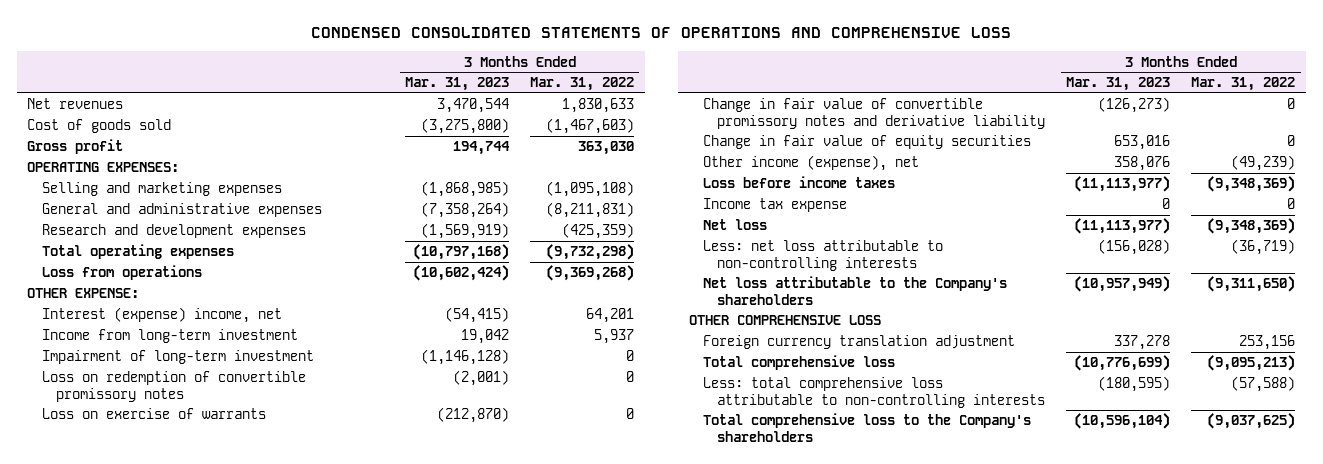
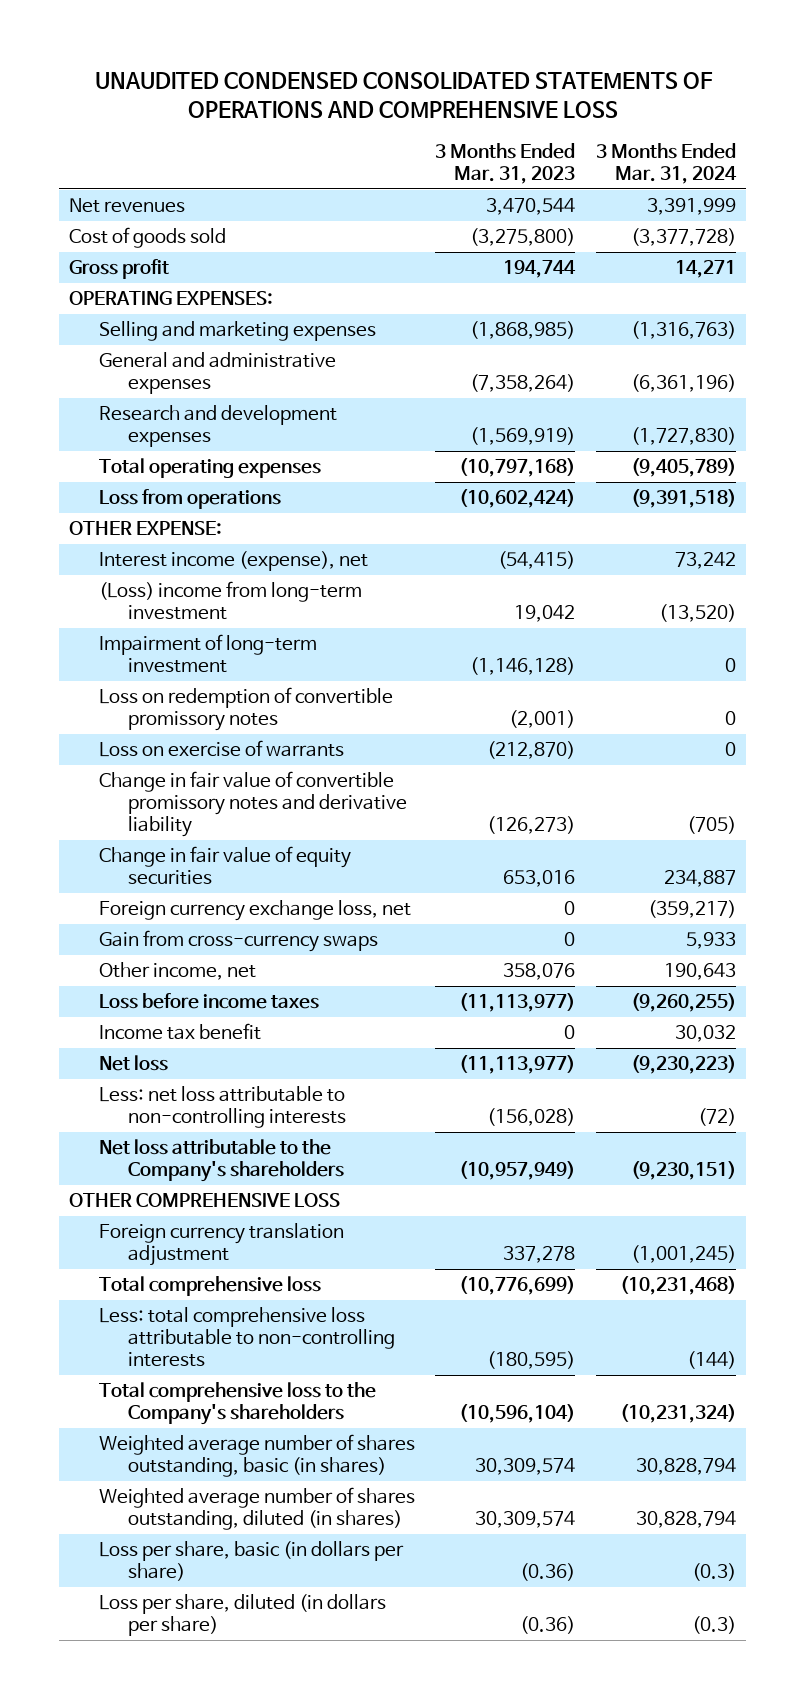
[311,26,1012,38] CONDENSED CONSOLIDATED STATEMENTS OF OPERATIONS AND COMPREHENSIVE LOSS -> [94,72,713,119] UNAUDITED CONDENSED CONSOLIDATED STATEMENTS OF OPERATIONS AND COMPREHENSIVE LOSS
[530,77,635,92] Mar. 31, 2022 -> none
none -> [595,143,737,185] 3 Months Ended Mar. 31, 2024
[41,307,282,324] Interest (expense) income, net -> [98,551,368,572] Interest income (expense), net
[41,329,298,344] Income from long-term investment -> [98,581,362,621] (Loss) income from long-term investment
none -> [98,900,411,922] Foreign currency exchange loss, net
none -> [98,930,378,953] Gain from cross-currency swaps
[703,155,920,172] Other income (expense), net -> [98,962,256,981] Other income, net
[703,198,848,213] Income tax expense -> [98,1023,261,1041] Income tax benefit
none -> [98,1434,415,1478] Weighted average number of shares outstanding, basic (in shares)
none -> [98,1487,415,1531] Weighted average number of shares outstanding, diluted (in shares)
none -> [98,1541,404,1582] Loss per share, basic (in dollars per share)
none -> [98,1594,386,1637] Loss per share, diluted (in dollars per share)

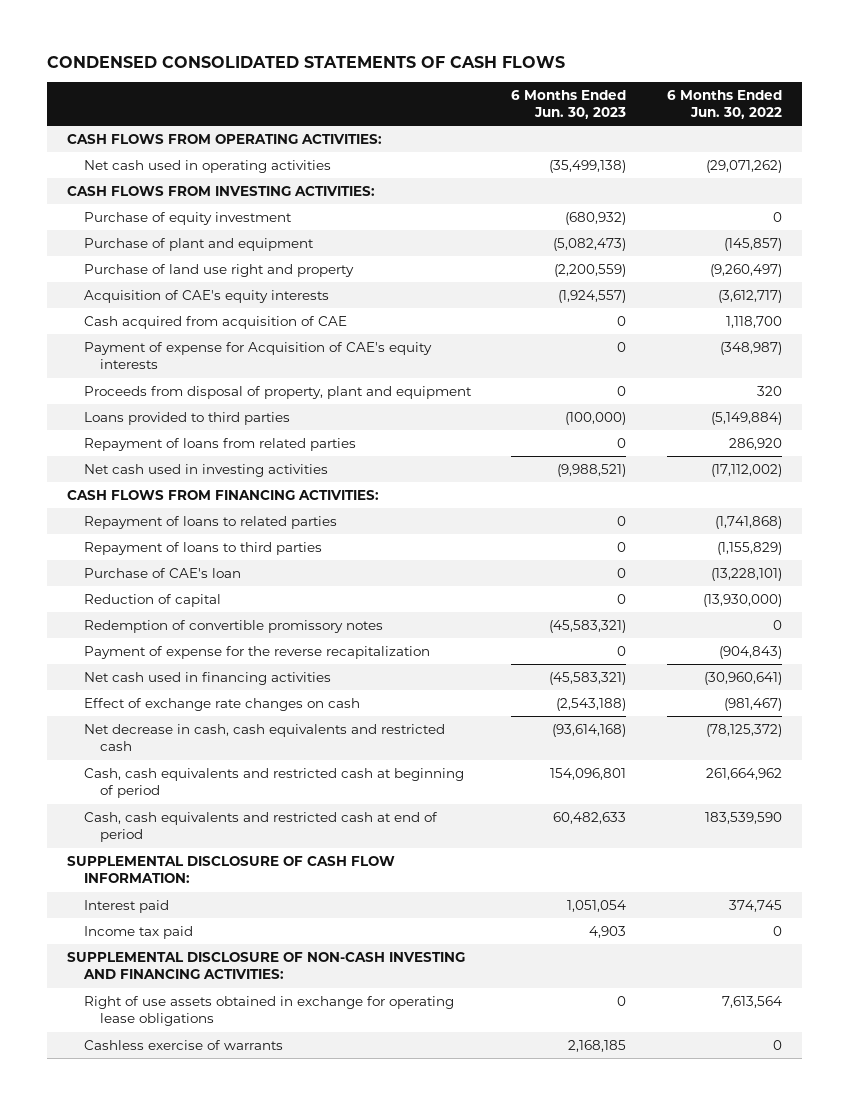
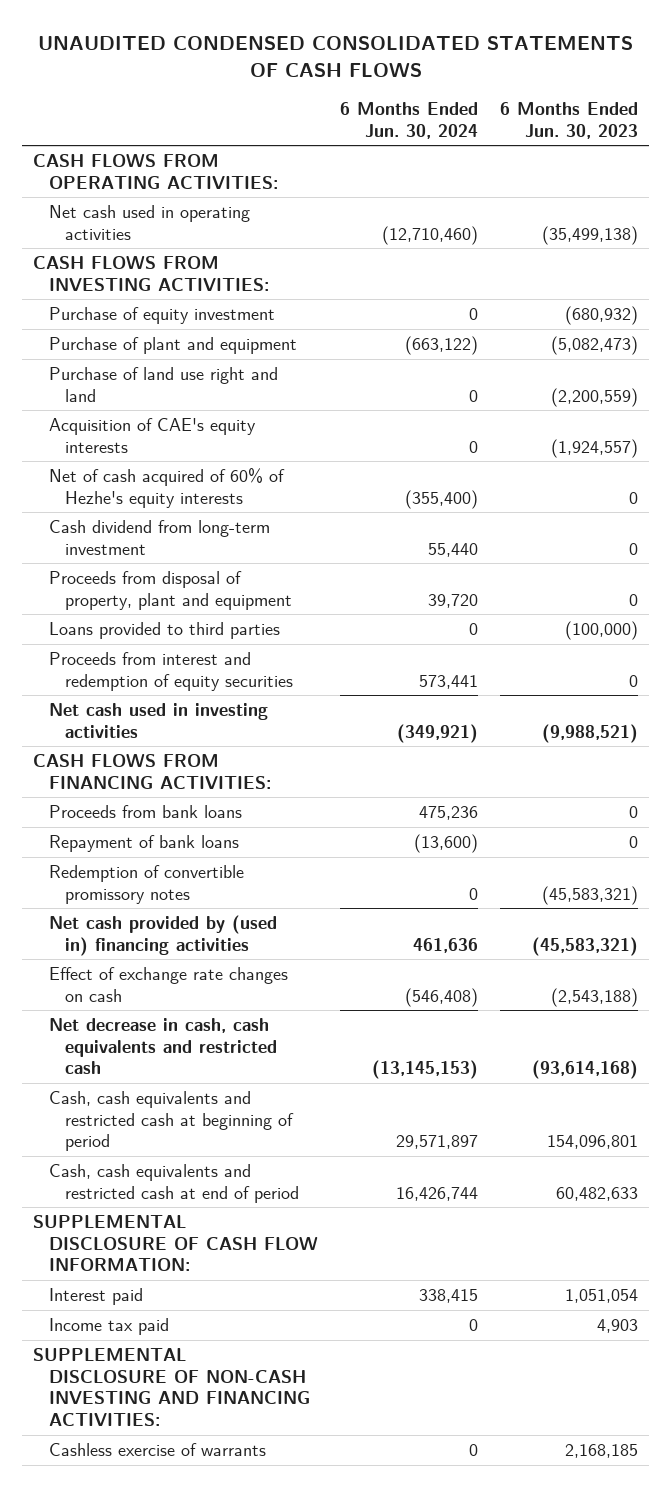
[46,55,565,68] CONDENSED CONSOLIDATED STATEMENTS OF CASH FLOWS -> [37,35,633,77] UNAUDITED CONDENSED CONSOLIDATED STATEMENTS OF CASH FLOWS
[666,89,782,120] 6 Months Ended Jun. 30, 2022 -> none
none -> [340,101,479,139] 6 Months Ended Jun. 30, 2024
[83,263,354,277] Purchase of land use right and property -> [49,366,279,402] Purchase of land use right and land
[83,315,347,329] Cash acquired from acquisition of CAE -> none
[83,341,432,370] Payment of expense for Acquisition of CAE's equity interests -> none
none -> [49,467,286,508] Net of cash acquired of 60% of Hezhe's equity interests
none -> [49,519,271,555] Cash dividend from long-term investment
[83,437,356,451] Repayment of loans from related parties -> none
none -> [49,651,293,691] Proceeds from interest and redemption of equity securities
[83,515,337,529] Repayment of loans to related parties -> none
[83,541,322,555] Repayment of loans to third parties -> none
[83,567,241,578] Purchase of CAE's loan -> none
[83,593,221,607] Reduction of capital -> none
none -> [49,804,243,818] Proceeds from bank loans
none -> [49,834,240,852] Repayment of bank loans
[83,645,430,659] Payment of expense for the reverse recapitalization -> none
[83,671,331,685] Net cash used in financing activities -> [49,914,278,956] Net cash provided by (used in) financing activities
[83,995,454,1027] Right of use assets obtained in exchange for operating lease obligations -> none

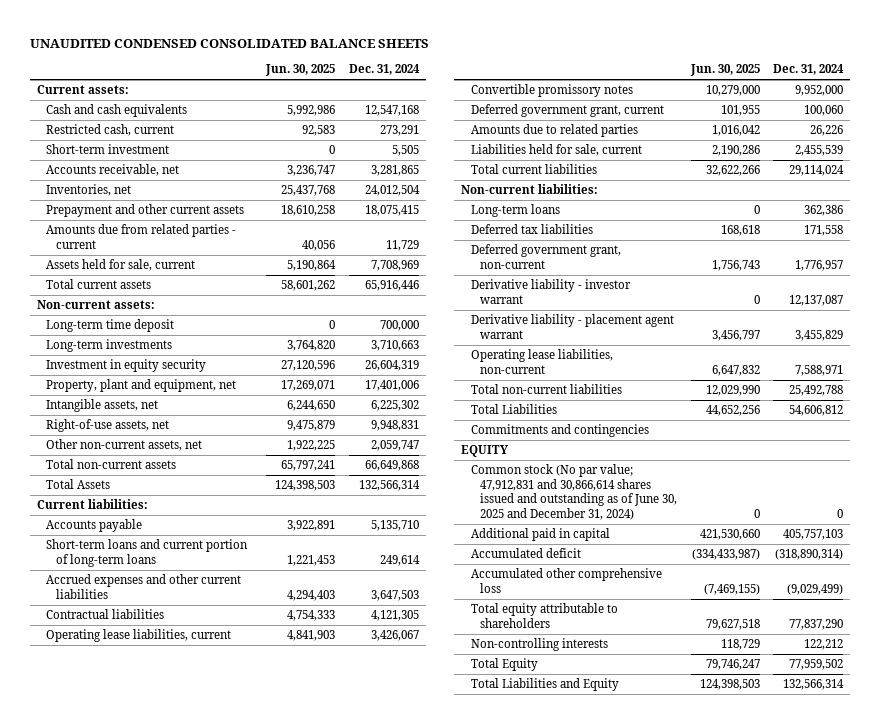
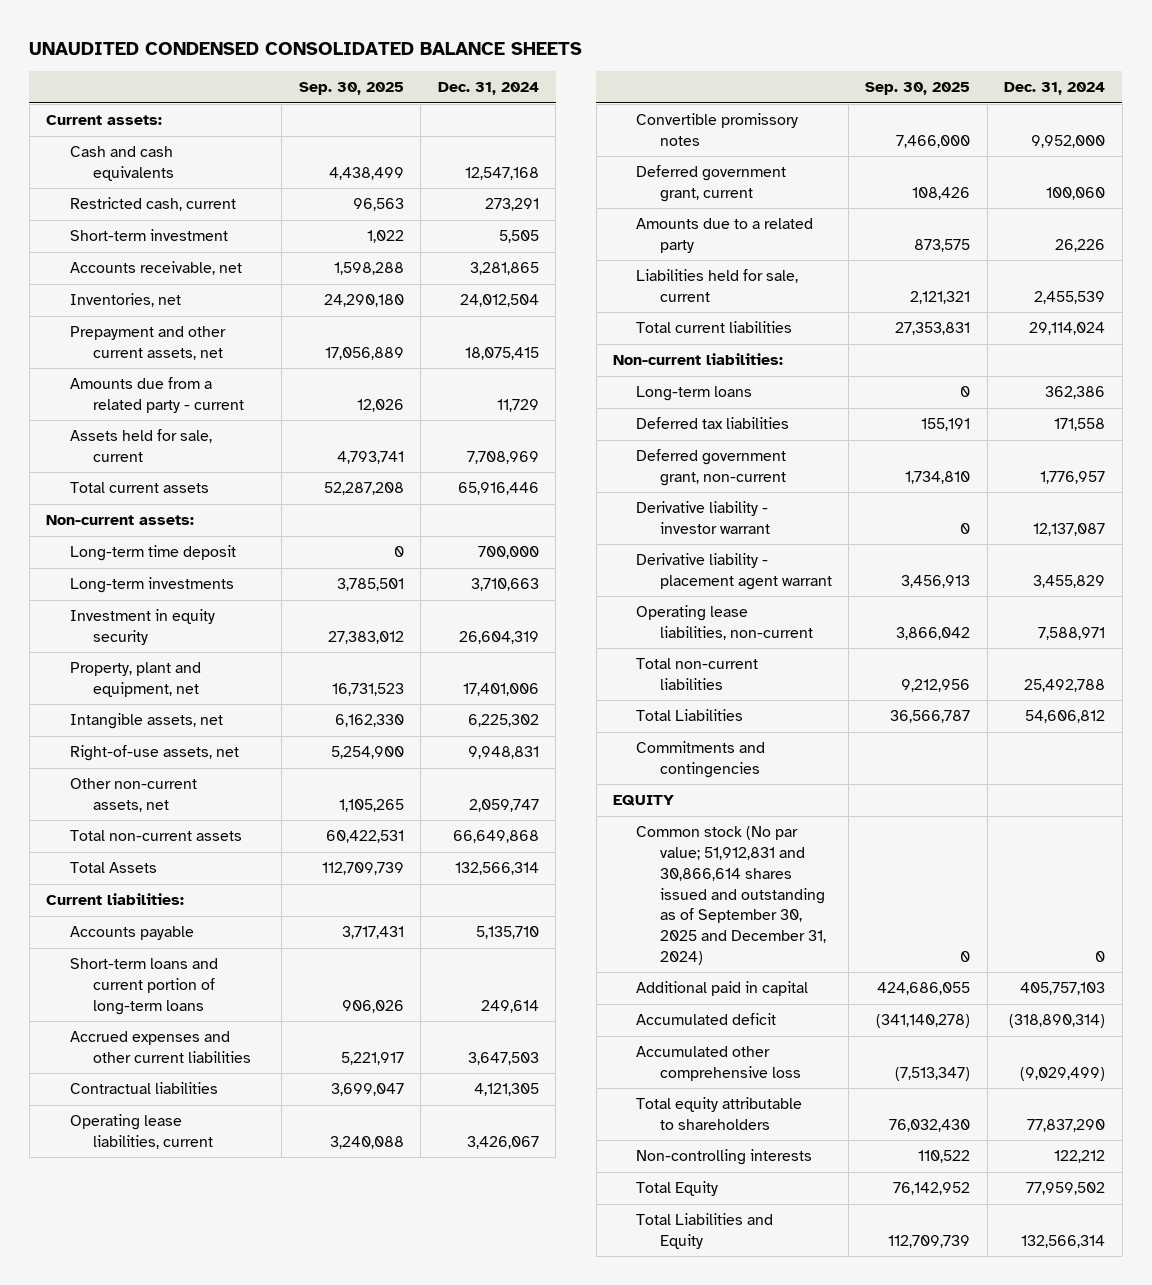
[265,64,336,77] Jun. 30, 2025 -> none
none -> [298,82,404,96] Sep. 30, 2025
[46,204,245,218] Prepayment and other current assets -> [69,326,226,361] Prepayment and other current assets, net
[46,224,237,249] Amounts due from related parties - current -> [69,377,244,414] Amounts due from a related party - current
[470,124,638,138] Amounts due to related parties -> [636,218,814,254] Amounts due to a related party
[470,464,678,520] Common stock (No par value; 47,912,831 and 30,866,614 shares issued and outstanding as of June 30, 2025 and December 31, 2024) -> [636,826,826,966] Common stock (No par value; 51,912,831 and 30,866,614 shares issued and outstanding as of September 30, 2025 and December 31, 2024)

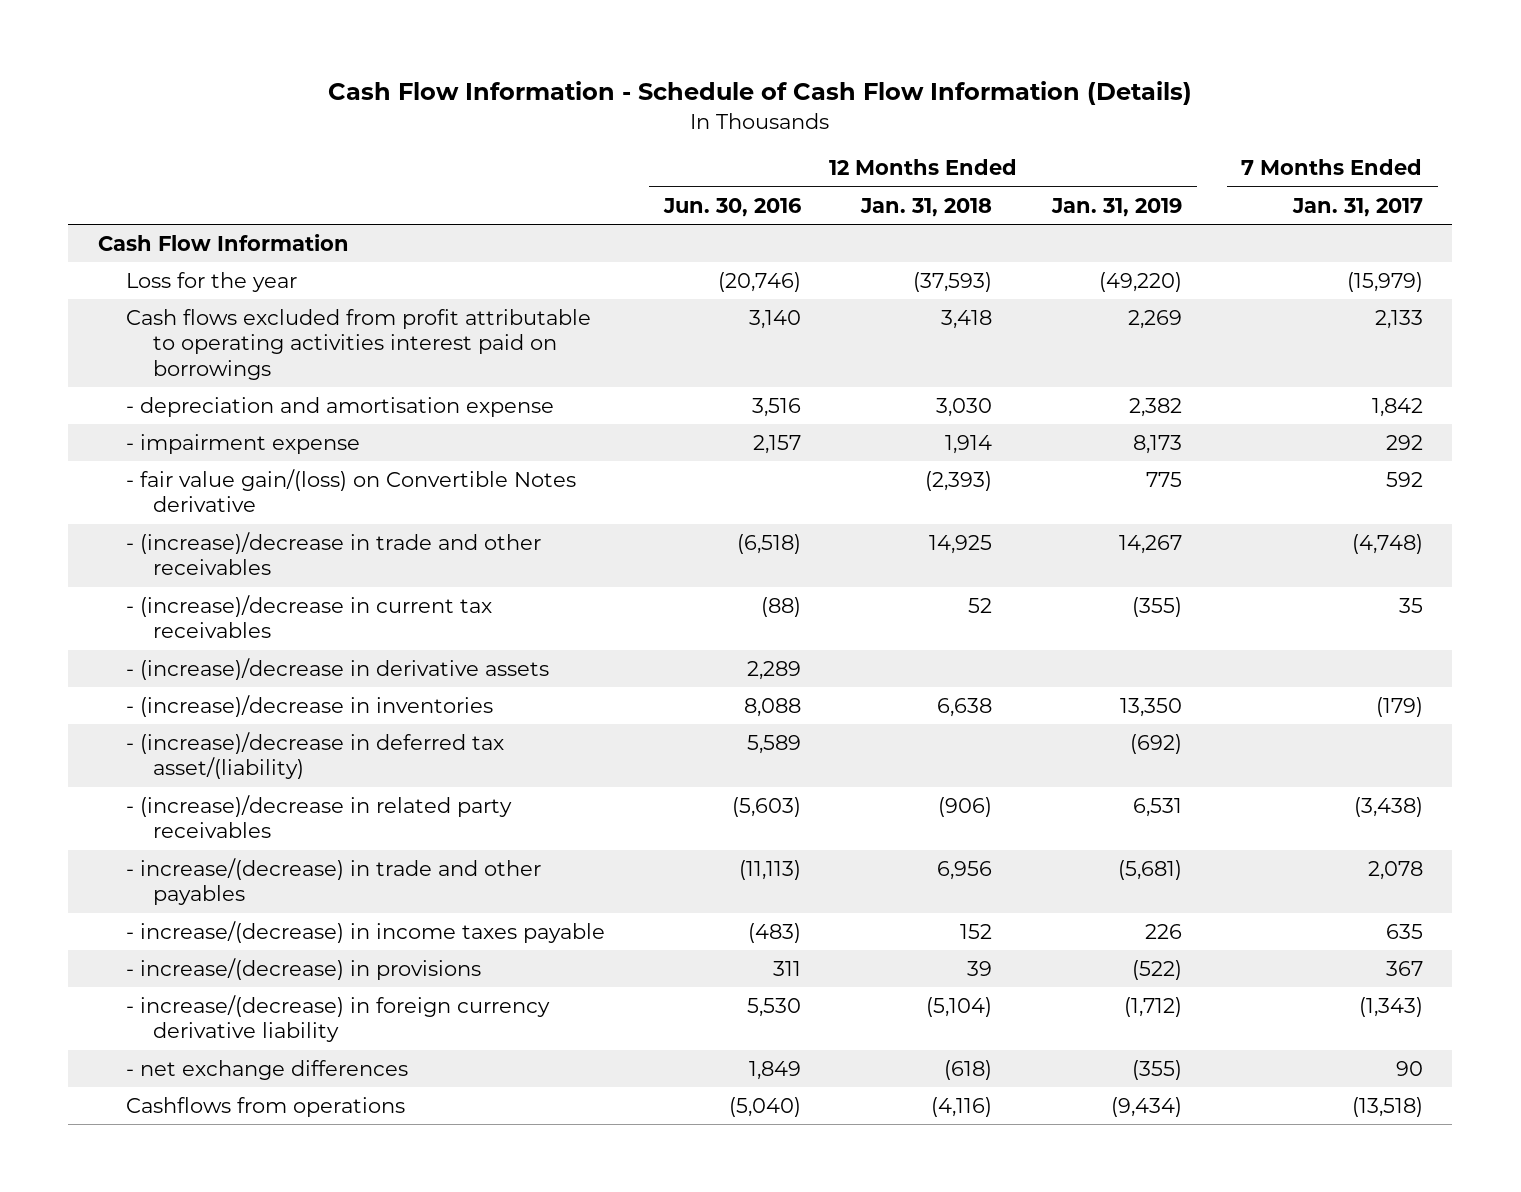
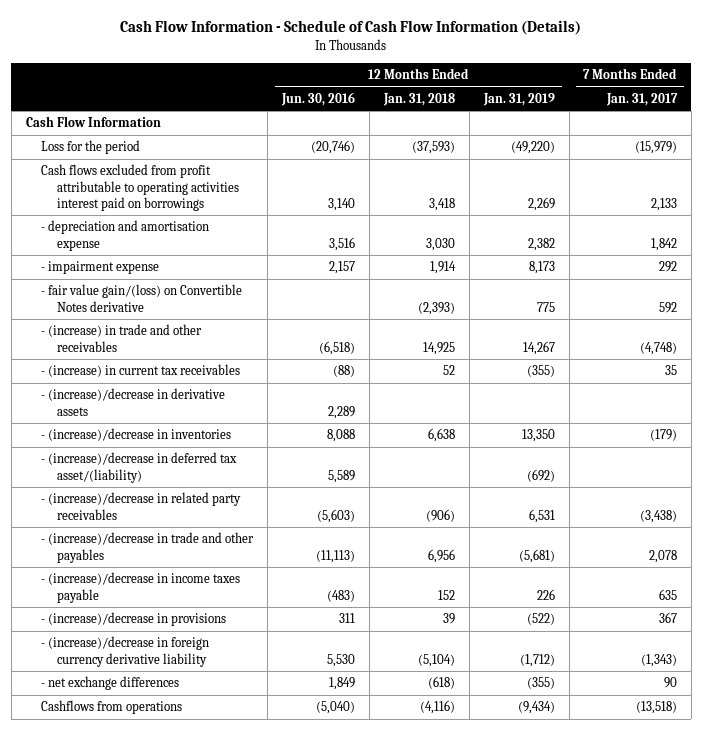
[125,271,297,292] Loss for the year -> [41,140,141,155] Loss for the period
[125,531,541,576] - (increase)/decrease in trade and other receivables -> [41,324,203,352] - (increase) in trade and other receivables
[125,594,492,639] - (increase)/decrease in current tax receivables -> [41,364,241,378] - (increase) in current tax receivables
[125,857,541,906] - increase/(decrease) in trade and other payables -> [41,532,255,563] - (increase)/decrease in trade and other payables
[125,920,605,943] - increase/(decrease) in income taxes payable -> [41,572,241,603] - (increase)/decrease in income taxes payable
[125,957,481,980] - increase/(decrease) in provisions -> [41,612,227,627] - (increase)/decrease in provisions
[125,994,550,1043] - increase/(decrease) in foreign currency derivative liability -> [41,636,210,667] - (increase)/decrease in foreign currency derivative liability

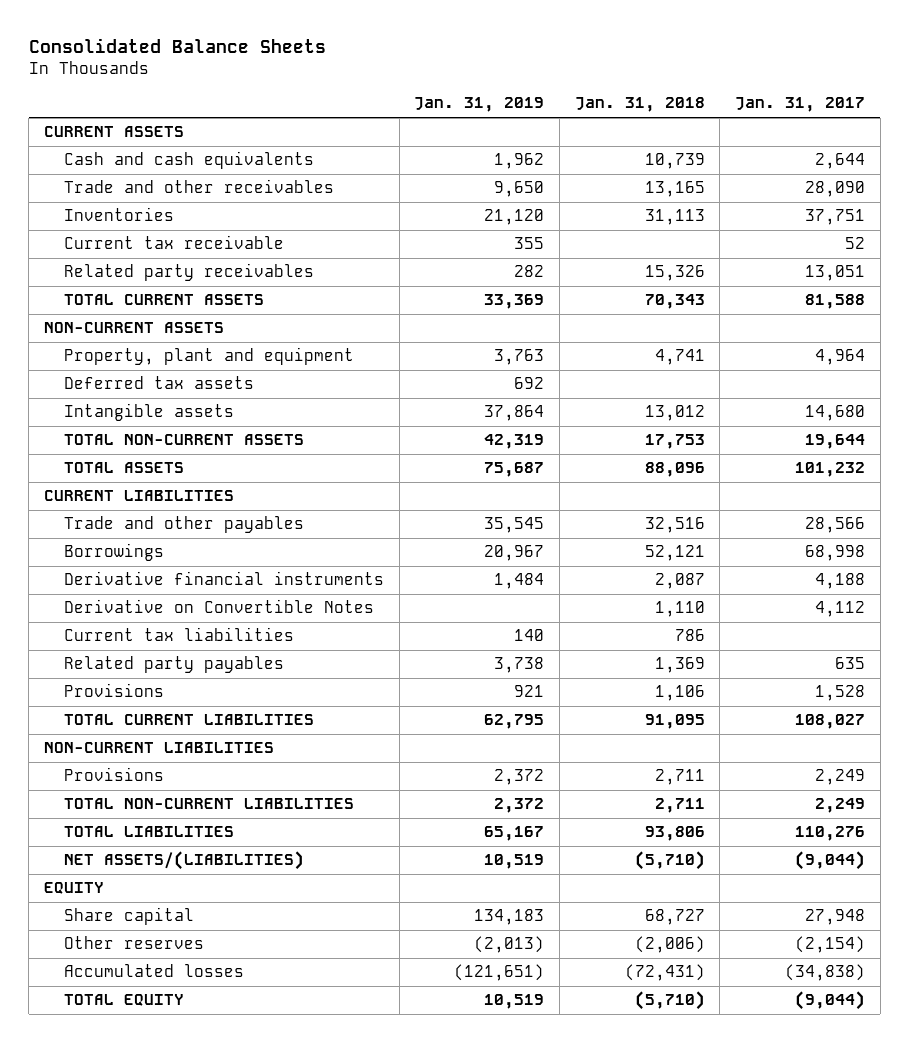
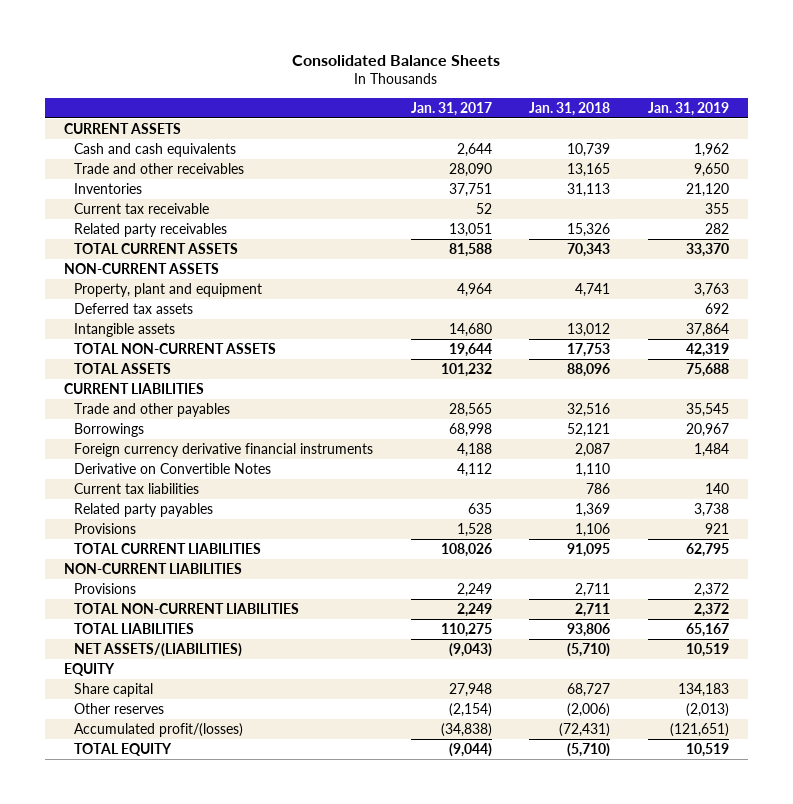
[484,294,545,310] 33,369 -> [686,242,730,257] 33,370
[484,462,545,478] 75,687 -> [686,362,730,377] 75,688
[804,517,865,534] 28,566 -> [448,402,492,417] 28,565
[64,571,385,586] Derivative financial instruments -> [73,442,373,457] Foreign currency derivative financial instruments
[794,714,865,730] 108,027 -> [440,542,492,557] 108,026
[794,826,865,842] 110,276 -> [440,622,492,637] 110,275
[794,851,865,871] (9,044) -> [448,642,492,657] (9,043)
[64,964,245,978] Accumulated losses -> [73,722,243,737] Accumulated profit/(losses)

